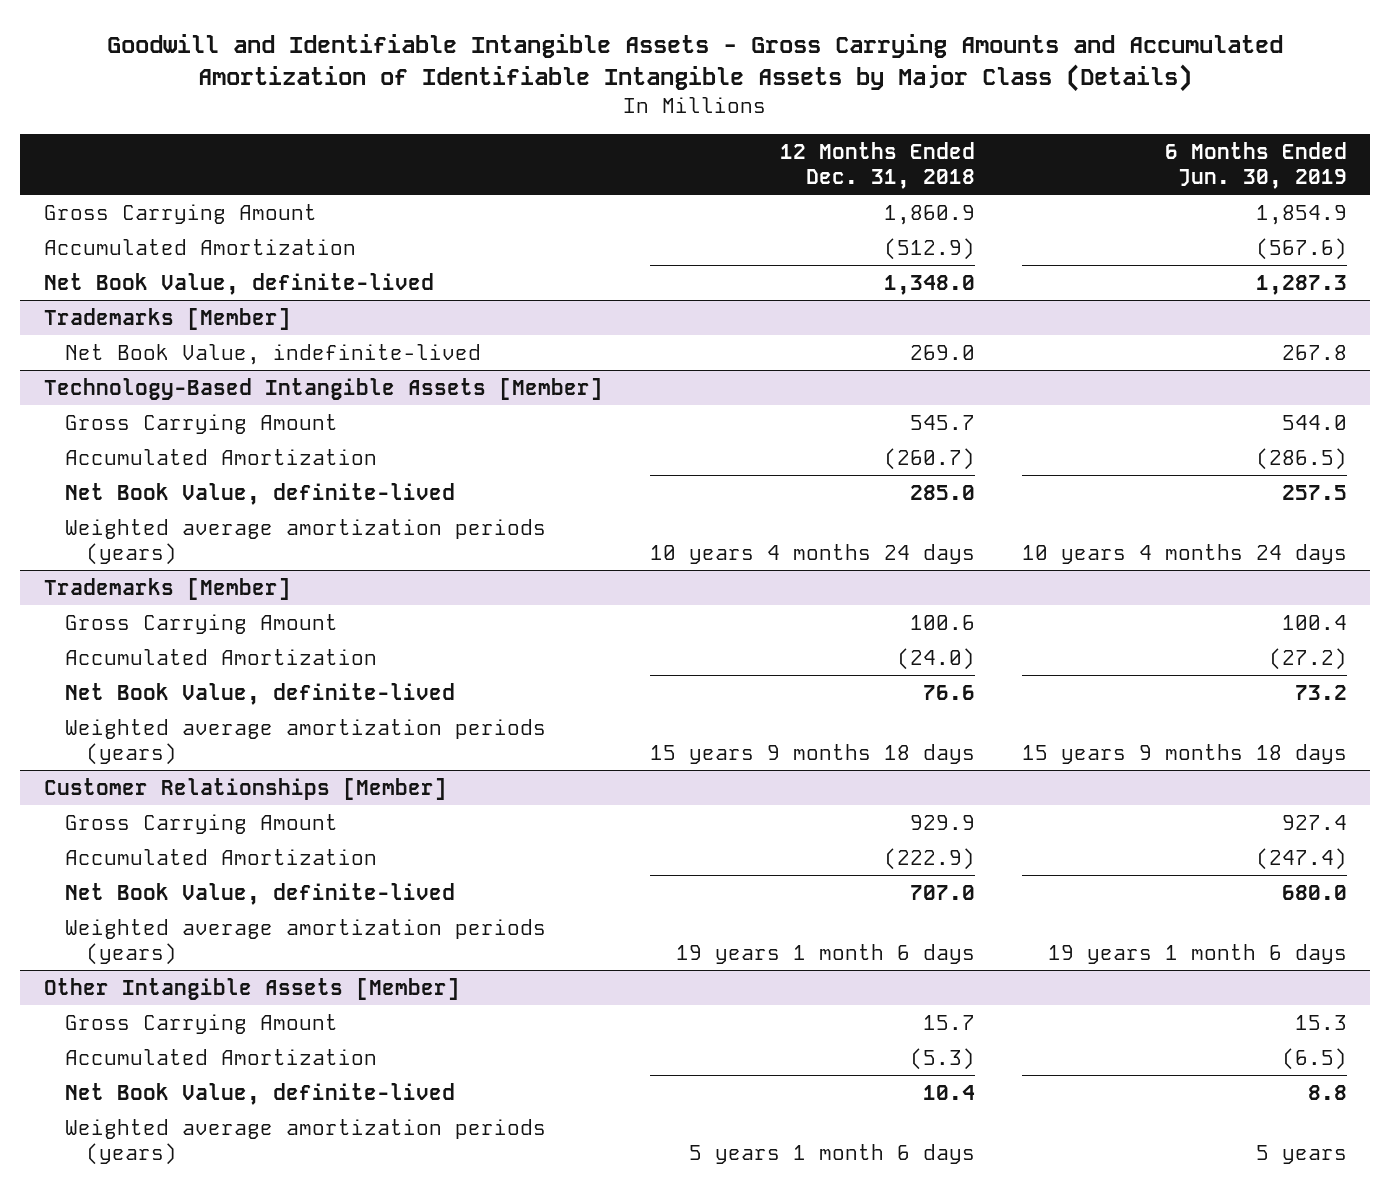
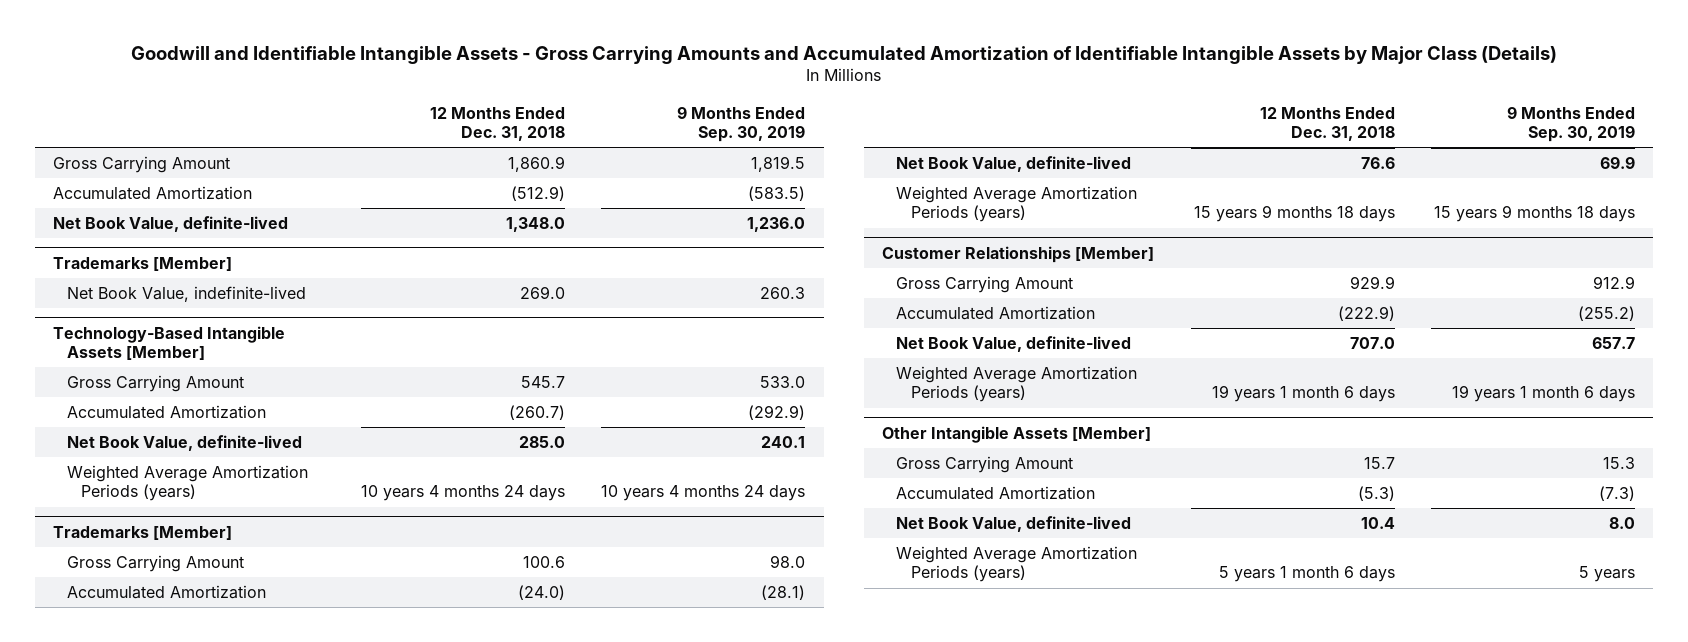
[1164,142,1347,189] 6 Months Ended Jun. 30, 2019 -> none
none -> [677,105,806,143] 9 Months Ended Sep. 30, 2019
[64,518,546,565] Weighted average amortization periods (years) -> [66,464,308,502] Weighted Average Amortization Periods (years)
[64,718,546,765] Weighted average amortization periods (years) -> [896,185,1138,223] Weighted Average Amortization Periods (years)
[64,918,546,965] Weighted average amortization periods (years) -> [896,365,1138,403] Weighted Average Amortization Periods (years)
[64,1118,546,1165] Weighted average amortization periods (years) -> [896,545,1138,583] Weighted Average Amortization Periods (years)

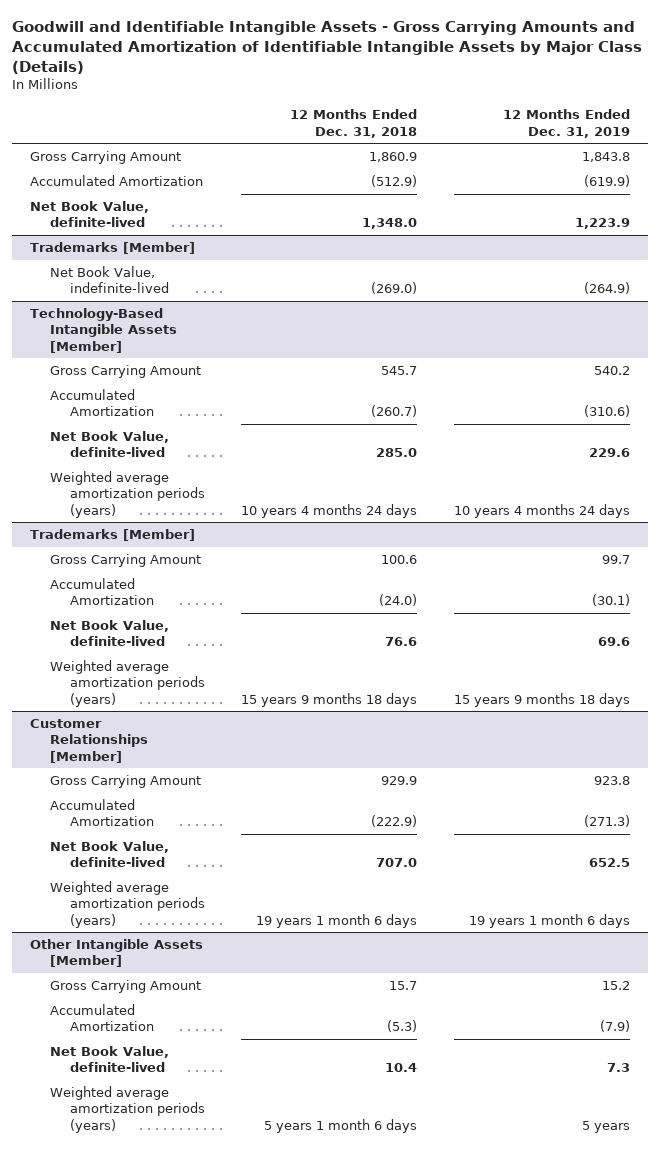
[677,105,806,143] 9 Months Ended Sep. 30, 2019 -> none
none -> [502,109,630,138] 12 Months Ended Dec. 31, 2019
[520,285,566,299] 269.0 -> [371,282,418,295] (269.0)
[66,464,308,502] Weighted Average Amortization Periods (years) -> [49,471,205,518] Weighted average amortization periods (years)
[896,185,1138,223] Weighted Average Amortization Periods (years) -> [49,660,205,707] Weighted average amortization periods (years)
[896,365,1138,403] Weighted Average Amortization Periods (years) -> [49,881,205,928] Weighted average amortization periods (years)
[896,545,1138,583] Weighted Average Amortization Periods (years) -> [49,1086,205,1133] Weighted average amortization periods (years)

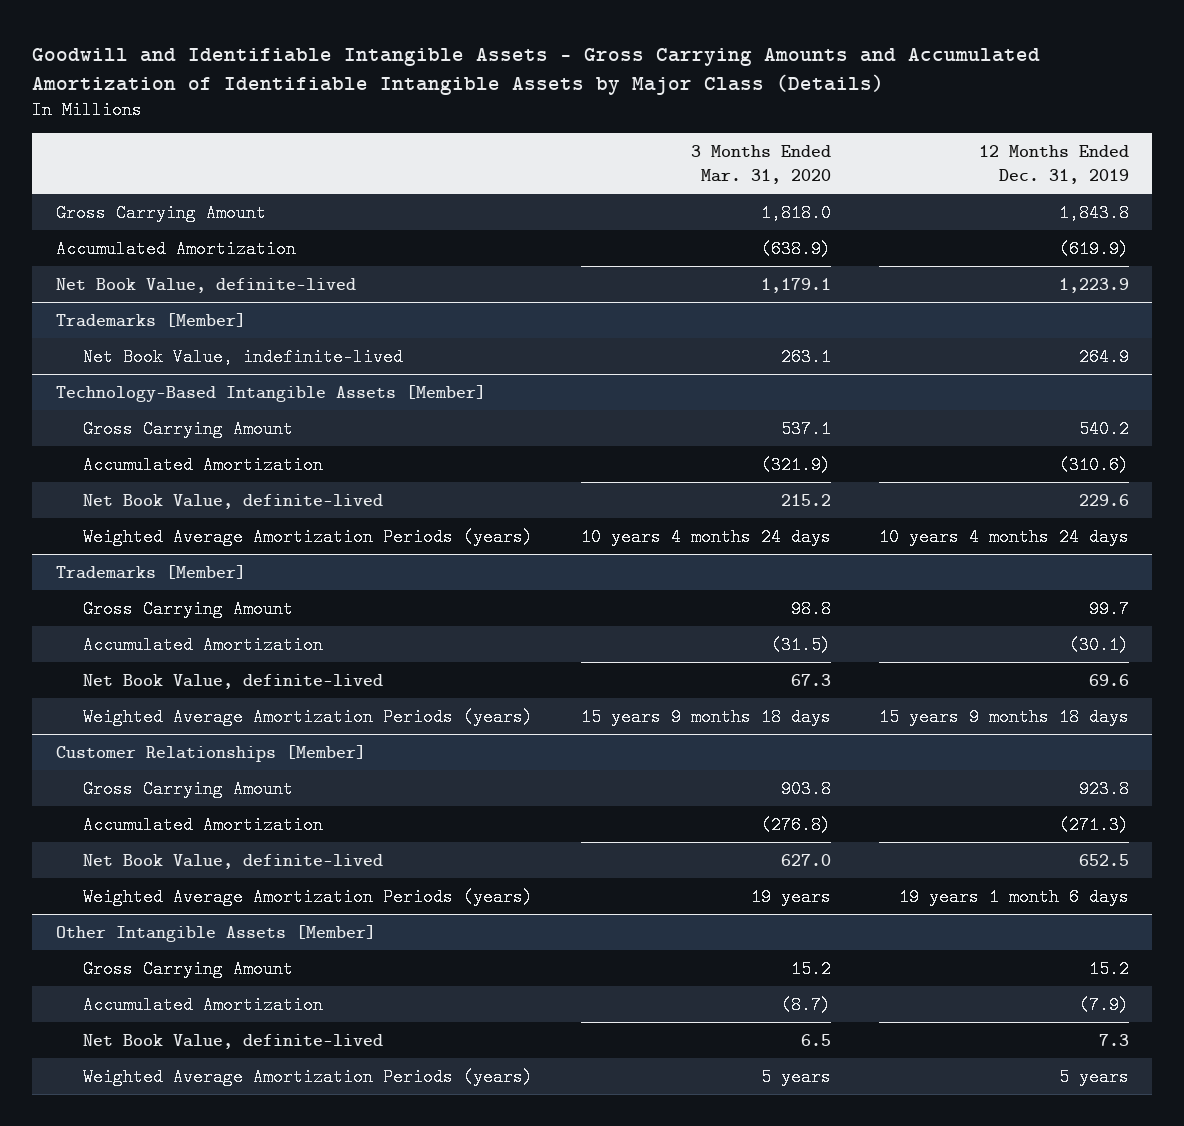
[290,109,418,138] 12 Months Ended Dec. 31, 2018 -> none
none -> [690,145,831,185] 3 Months Ended Mar. 31, 2020
[583,282,630,295] (264.9) -> [1078,347,1129,366] 264.9
[49,471,205,518] Weighted average amortization periods (years) -> [82,527,533,546] Weighted Average Amortization Periods (years)
[49,660,205,707] Weighted average amortization periods (years) -> [82,707,533,726] Weighted Average Amortization Periods (years)
[49,881,205,928] Weighted average amortization periods (years) -> [82,887,533,906] Weighted Average Amortization Periods (years)
[49,1086,205,1133] Weighted average amortization periods (years) -> [82,1067,533,1086] Weighted Average Amortization Periods (years)

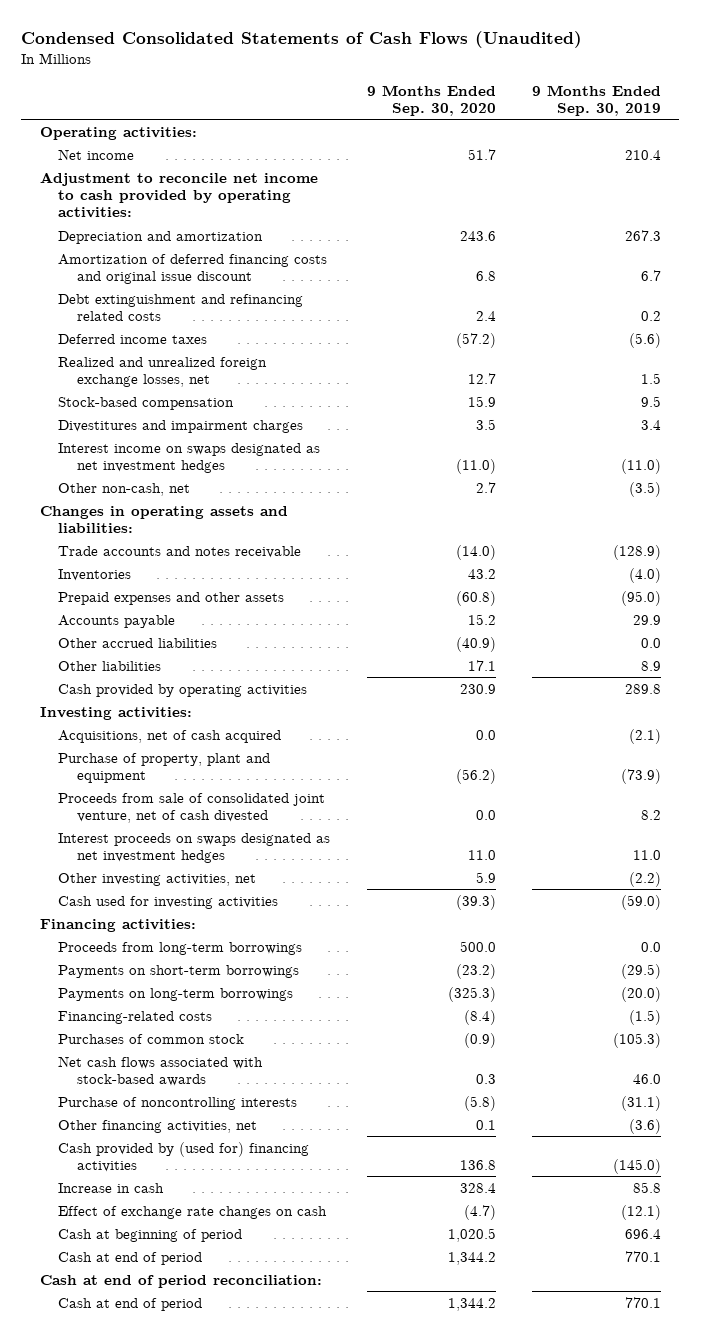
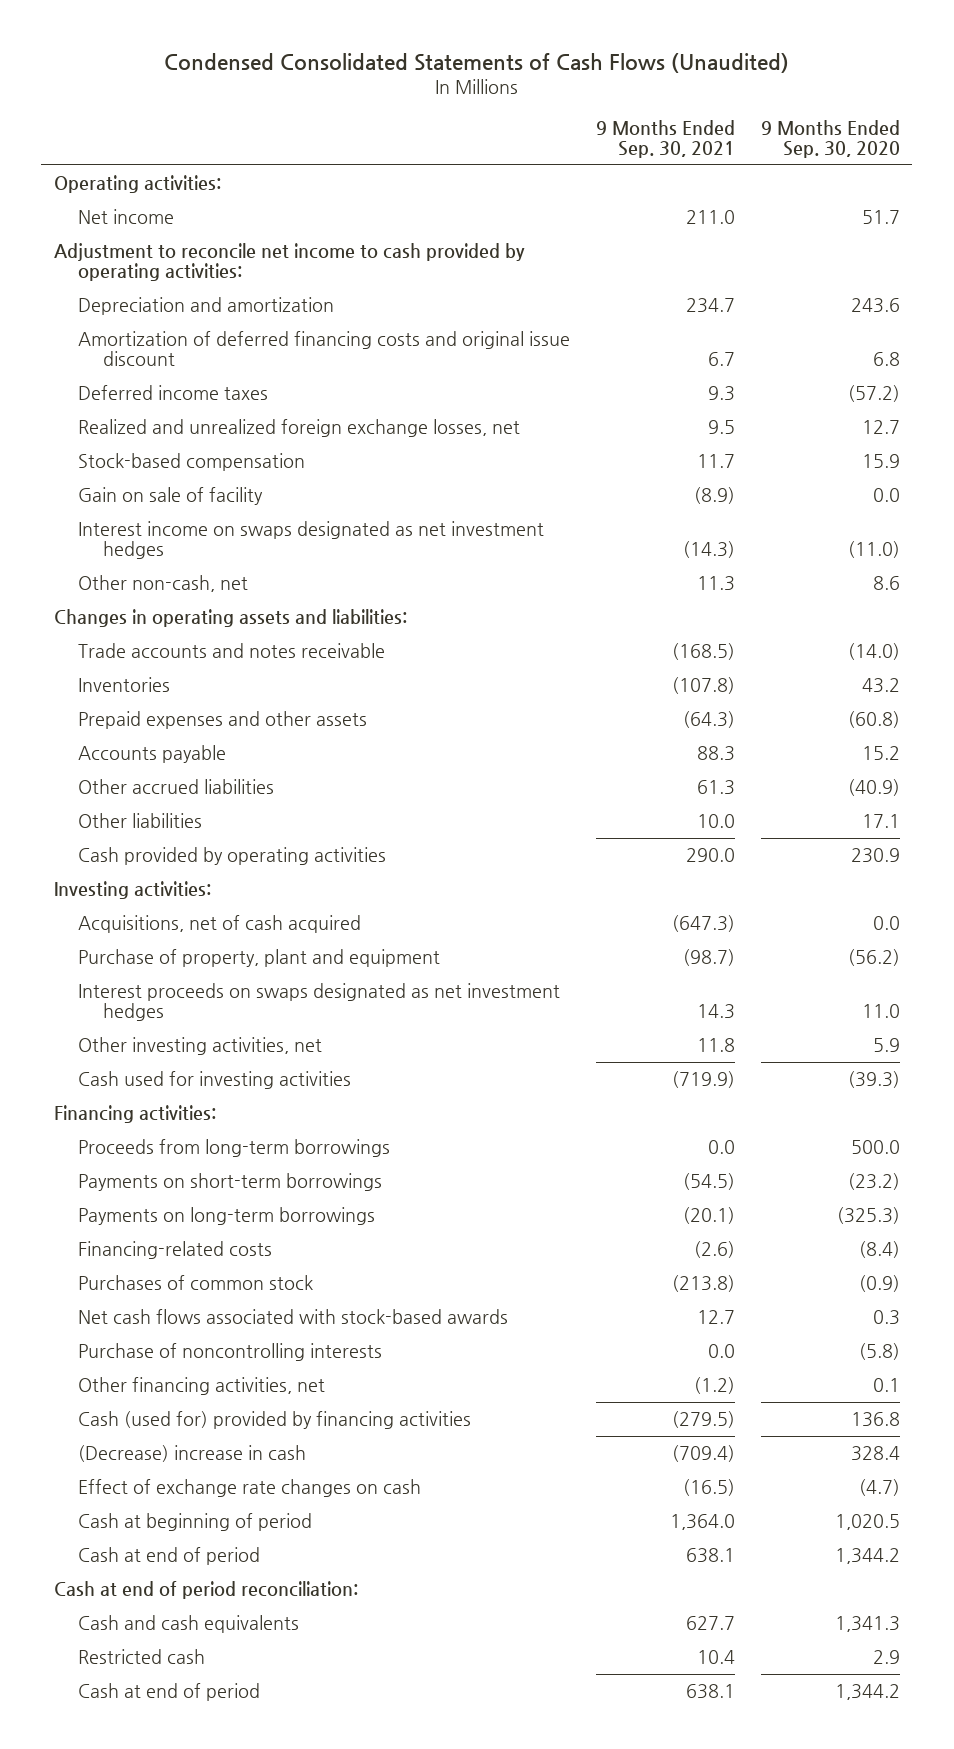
[532,84,662,116] 9 Months Ended Sep. 30, 2019 -> none
none -> [596,119,736,158] 9 Months Ended Sep. 30, 2021
[58,293,304,321] Debt extinguishment and refinancing related costs -> none
[58,419,304,433] Divestitures and impairment charges -> none
none -> [78,487,264,506] Gain on sale of facility
[475,481,496,493] 2.7 -> [872,576,900,591] 8.6
[58,792,326,823] Proceeds from sale of consolidated joint venture, net of cash divested -> none
[58,1141,310,1172] Cash provided by (used for) financing activities -> [78,1411,472,1430] Cash (used for) provided by financing activities
[58,1182,165,1193] Increase in cash -> [78,1445,307,1463] (Decrease) increase in cash
none -> [78,1615,300,1634] Cash and cash equivalents
none -> [78,1649,206,1665] Restricted cash

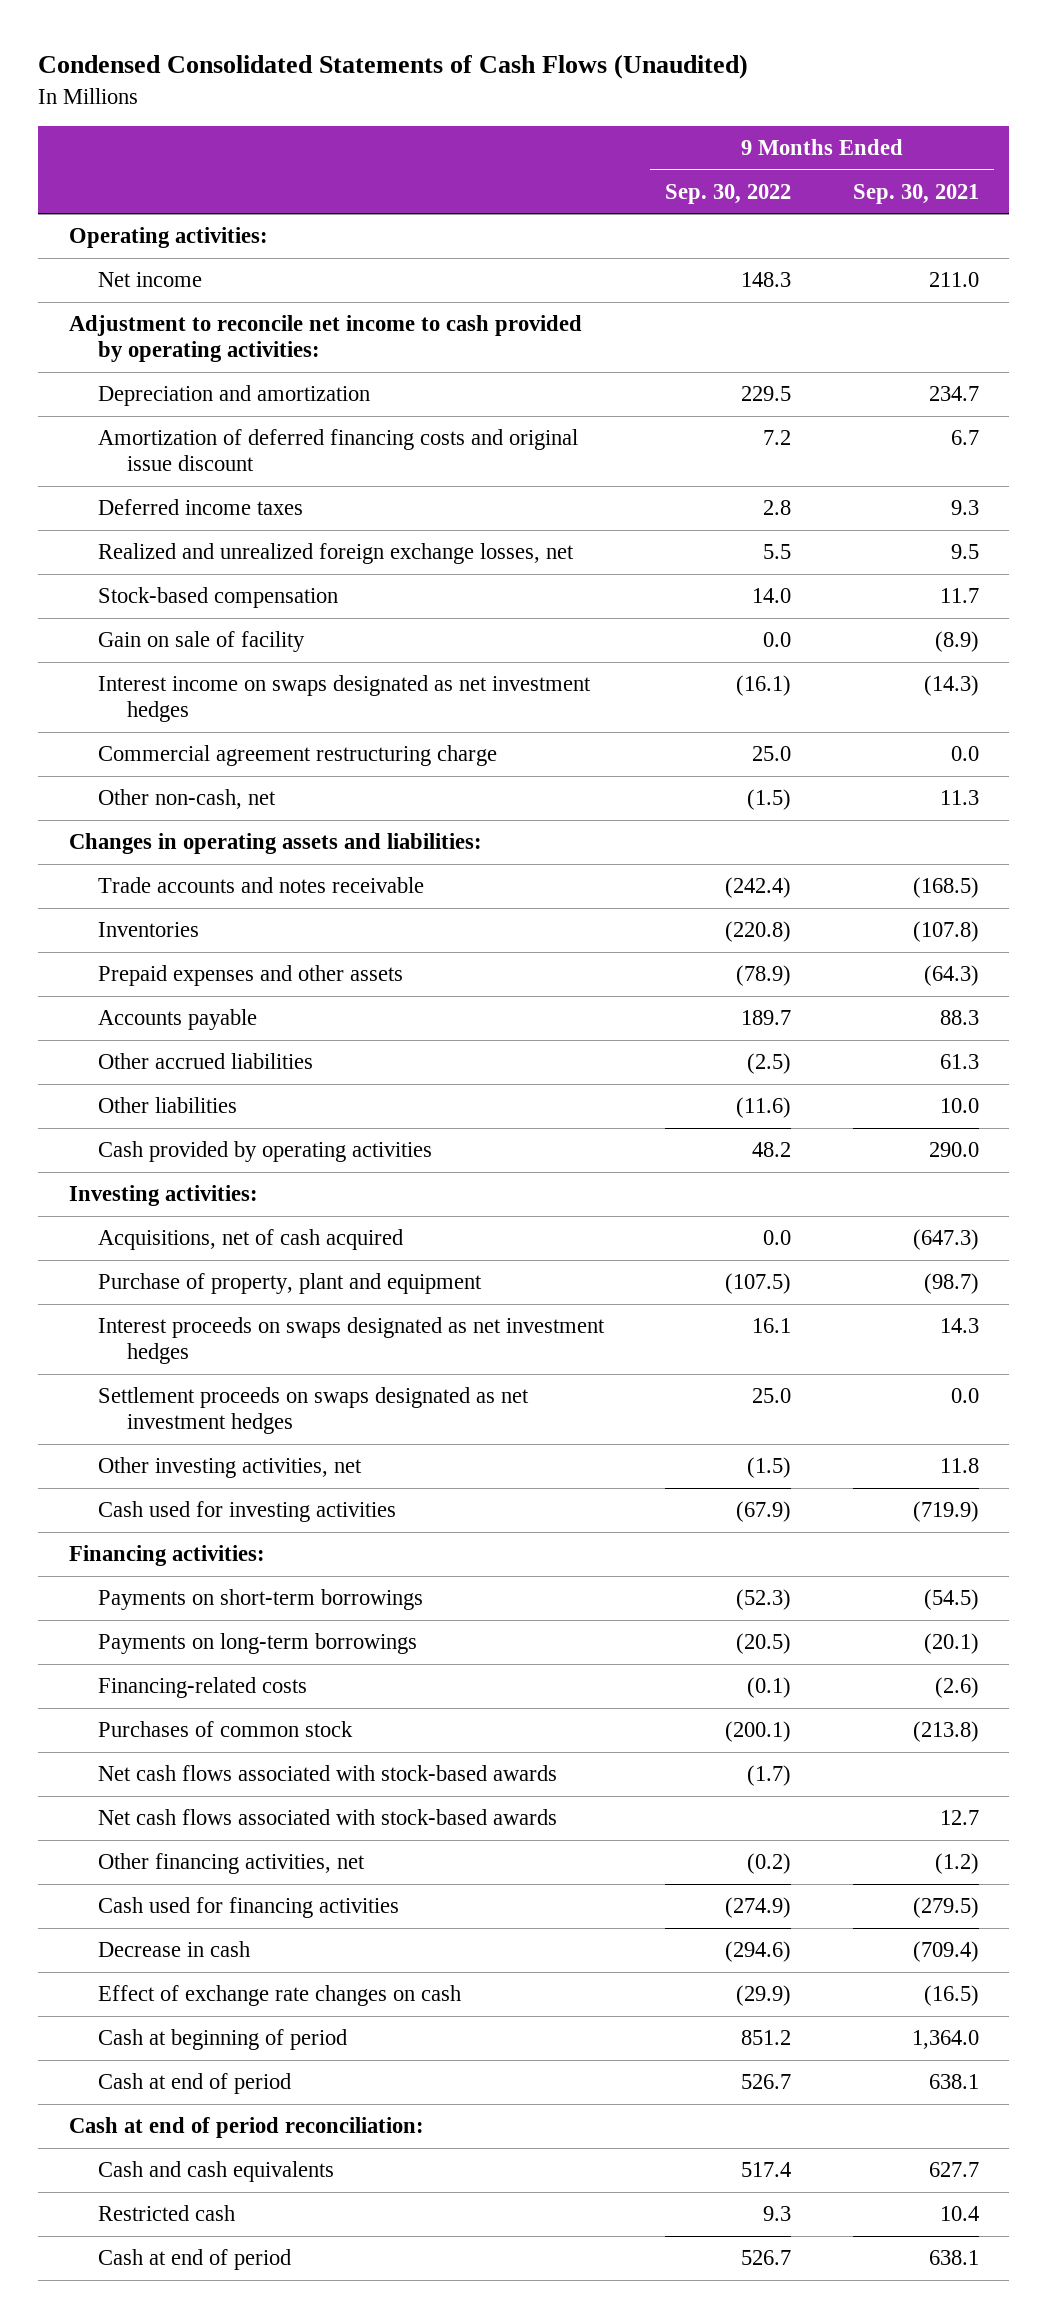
[760,119,900,158] 9 Months Ended Sep. 30, 2020 -> none
none -> [665,183,792,204] Sep. 30, 2022
none -> [97,745,497,767] Commercial agreement restructuring charge
none -> [97,1387,529,1435] Settlement proceeds on swaps designated as net investment hedges
[78,1139,391,1158] Proceeds from long-term borrowings -> none
none -> [97,1765,557,1782] Net cash flows associated with stock-based awards
[78,1343,383,1362] Purchase of noncontrolling interests -> none
[78,1411,472,1430] Cash (used for) provided by financing activities -> [97,1897,399,1919] Cash used for financing activities
[78,1445,307,1463] (Decrease) increase in cash -> [97,1941,250,1958] Decrease in cash

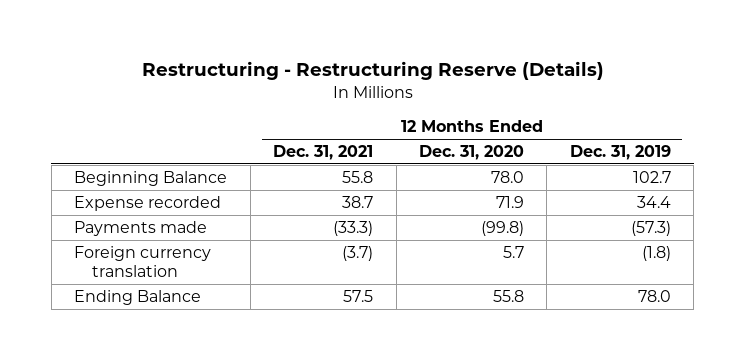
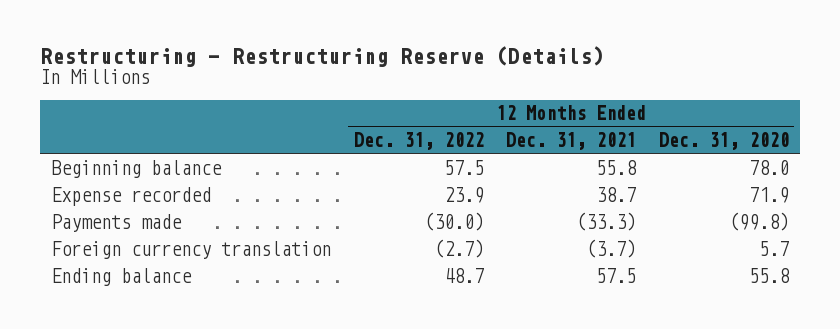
[569,145,671,161] Dec. 31, 2019 -> none
none -> [353,132,484,151] Dec. 31, 2022
[74,170,228,186] Beginning Balance -> [51,159,223,178] Beginning balance
[74,289,202,305] Ending Balance -> [51,267,193,286] Ending balance

